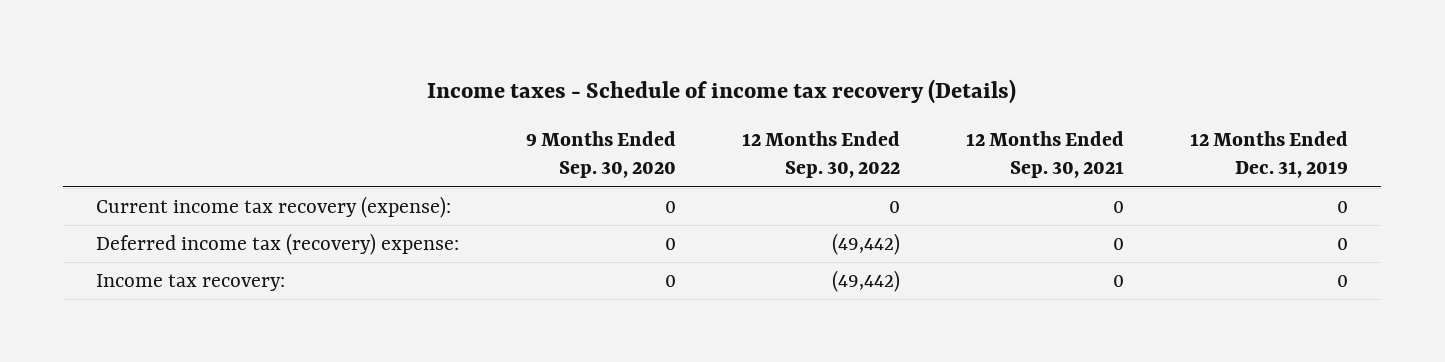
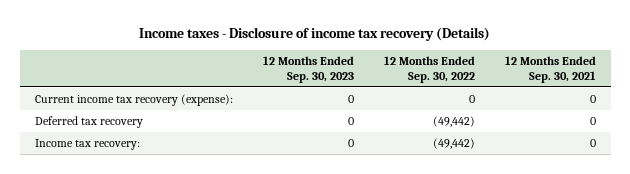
[427,79,1017,105] Income taxes - Schedule of income tax recovery (Details) -> [139,27,491,42] Income taxes - Disclosure of income tax recovery (Details)
[525,130,676,179] 9 Months Ended Sep. 30, 2020 -> none
[1190,130,1349,179] 12 Months Ended Dec. 31, 2019 -> none
none -> [262,56,354,83] 12 Months Ended Sep. 30, 2023
[96,233,460,256] Deferred income tax (recovery) expense: -> [34,116,143,129] Deferred tax recovery

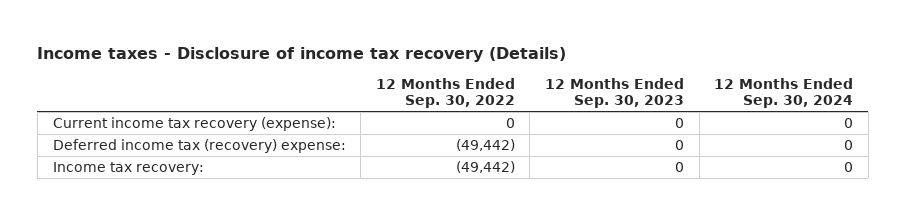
[504,56,596,83] 12 Months Ended Sep. 30, 2021 -> none
none -> [714,78,854,109] 12 Months Ended Sep. 30, 2024
[34,116,143,129] Deferred tax recovery -> [52,139,346,154] Deferred income tax (recovery) expense:

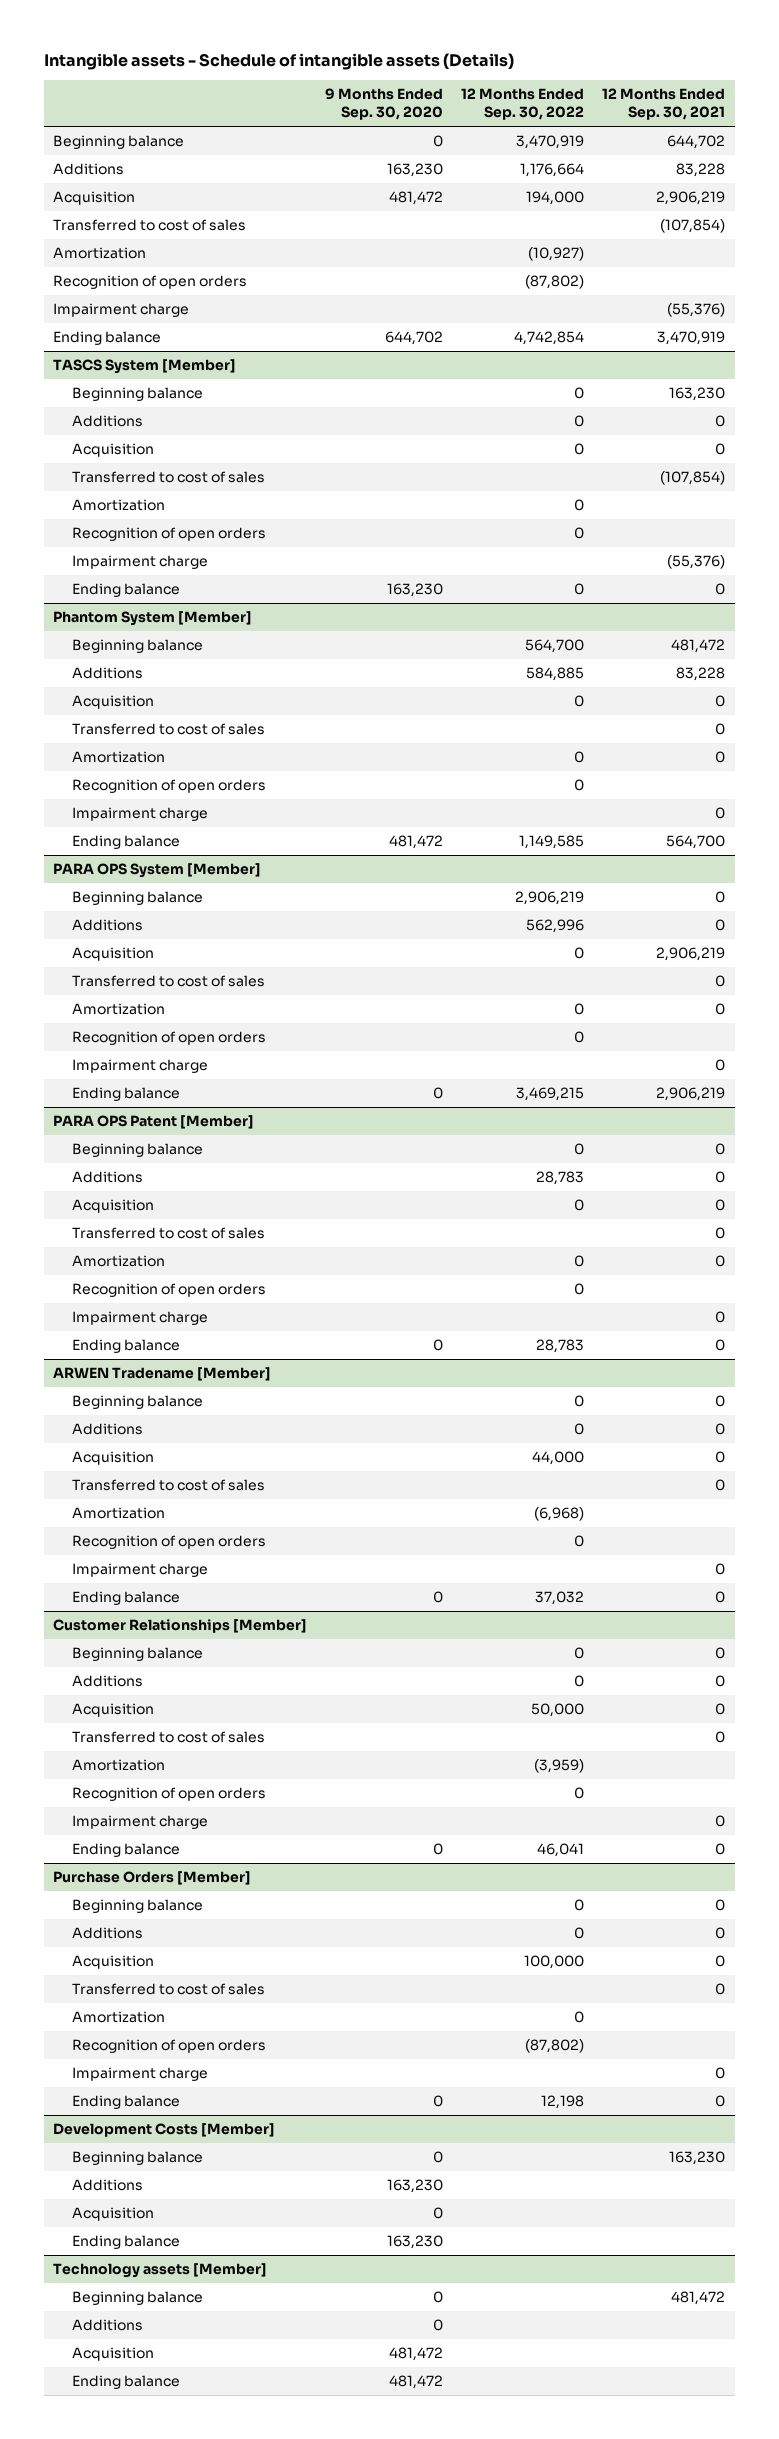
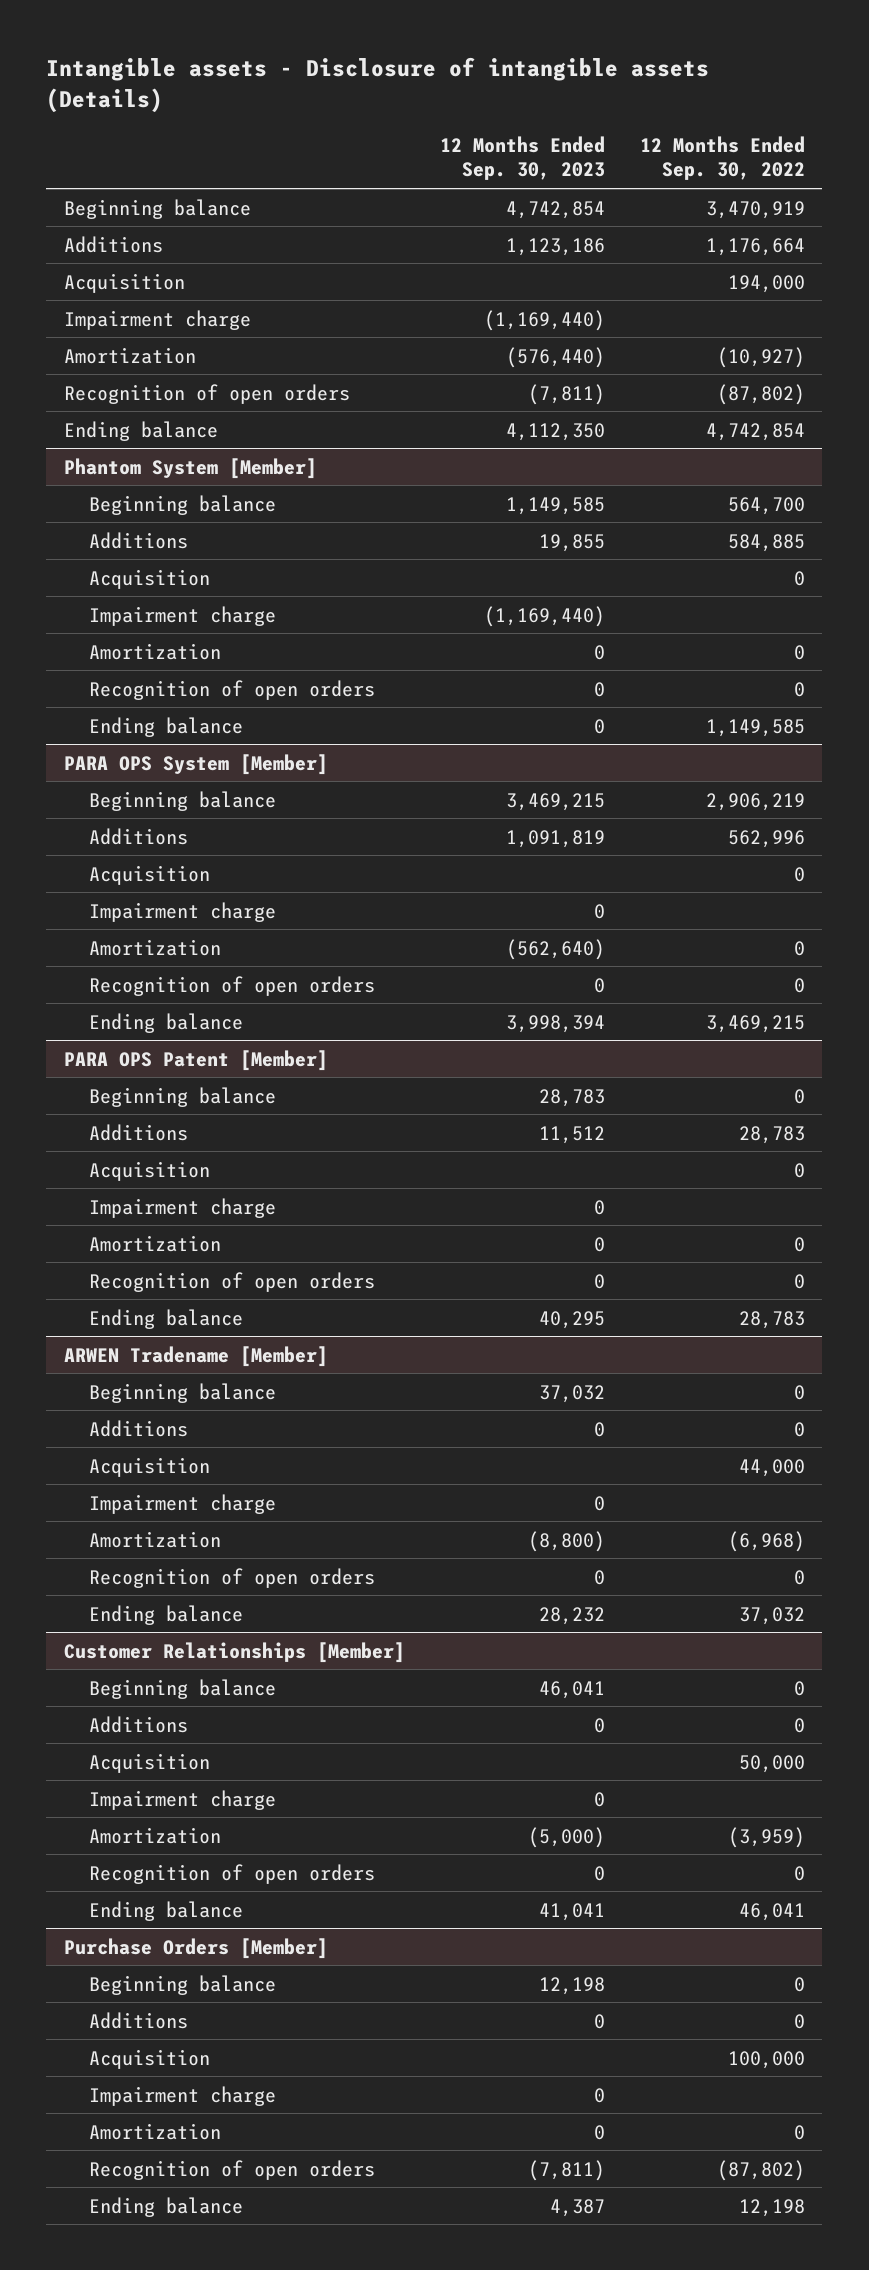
[44,52,515,70] Intangible assets - Schedule of intangible assets (Details) -> [46,57,710,113] Intangible assets - Disclosure of intangible assets (Details)
[325,88,444,120] 9 Months Ended Sep. 30, 2020 -> none
[602,88,726,120] 12 Months Ended Sep. 30, 2021 -> none
none -> [439,135,605,181] 12 Months Ended Sep. 30, 2023
[53,219,247,232] Transferred to cost of sales -> none
[53,303,190,318] Impairment charge -> [63,309,251,330] Impairment charge
[53,359,237,375] TASCS System [Member] -> none
[72,387,204,402] Beginning balance -> none
[72,415,144,428] Additions -> none
[72,443,155,458] Acquisition -> none
[72,471,266,484] Transferred to cost of sales -> none
[72,499,166,512] Amortization -> none
[72,527,267,542] Recognition of open orders -> none
[72,555,209,570] Impairment charge -> none
[72,583,181,598] Ending balance -> none
[72,723,266,736] Transferred to cost of sales -> none
[72,807,209,822] Impairment charge -> [88,605,276,626] Impairment charge
[72,975,266,988] Transferred to cost of sales -> none
[72,1059,209,1074] Impairment charge -> [88,901,276,922] Impairment charge
[72,1227,266,1240] Transferred to cost of sales -> none
[72,1311,209,1326] Impairment charge -> [88,1197,276,1218] Impairment charge
[72,1479,266,1492] Transferred to cost of sales -> none
[72,1563,209,1578] Impairment charge -> [88,1493,276,1514] Impairment charge
[72,1731,266,1744] Transferred to cost of sales -> none
[72,1815,209,1830] Impairment charge -> [88,1789,276,1810] Impairment charge
[72,1983,266,1996] Transferred to cost of sales -> none
[72,2067,209,2082] Impairment charge -> [88,2085,276,2106] Impairment charge
[53,2123,276,2138] Development Costs [Member] -> none
[72,2151,204,2166] Beginning balance -> none
[72,2179,144,2192] Additions -> none
[72,2207,155,2222] Acquisition -> none
[72,2235,181,2250] Ending balance -> none
[53,2263,268,2279] Technology assets [Member] -> none
[72,2291,204,2306] Beginning balance -> none
[72,2319,144,2332] Additions -> none
[72,2347,155,2362] Acquisition -> none
[72,2375,181,2390] Ending balance -> none

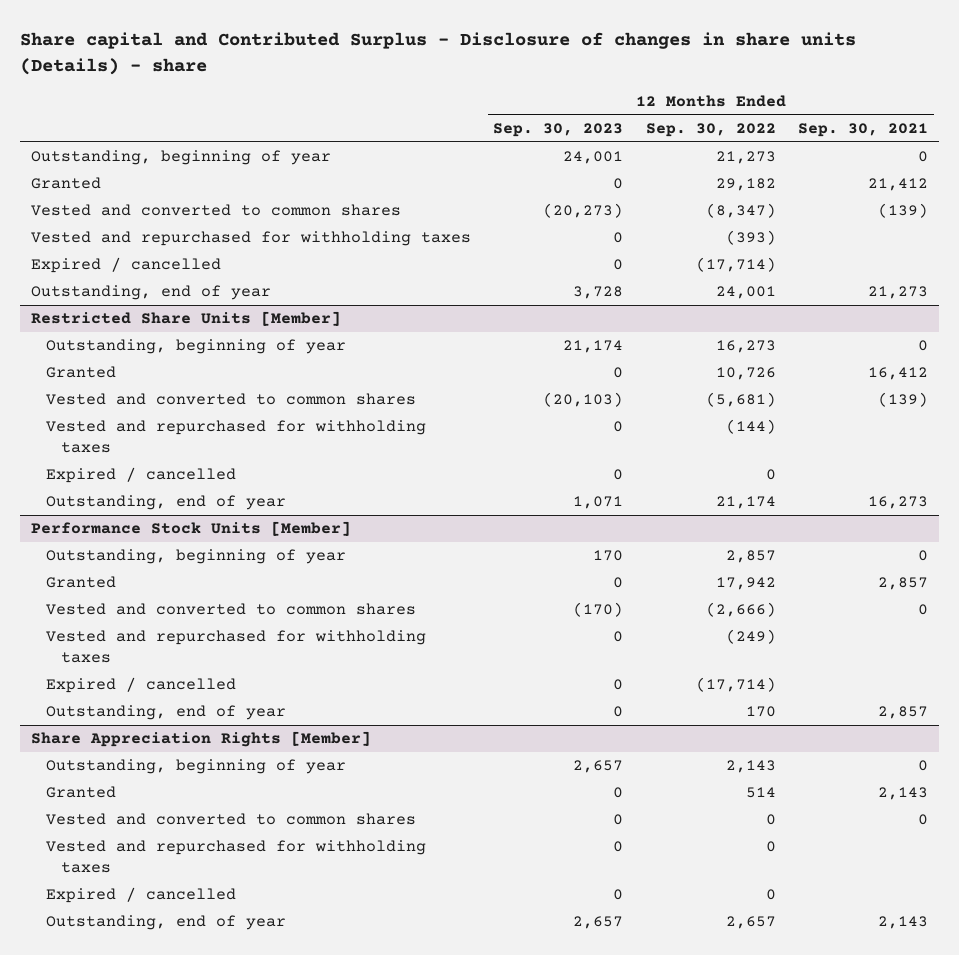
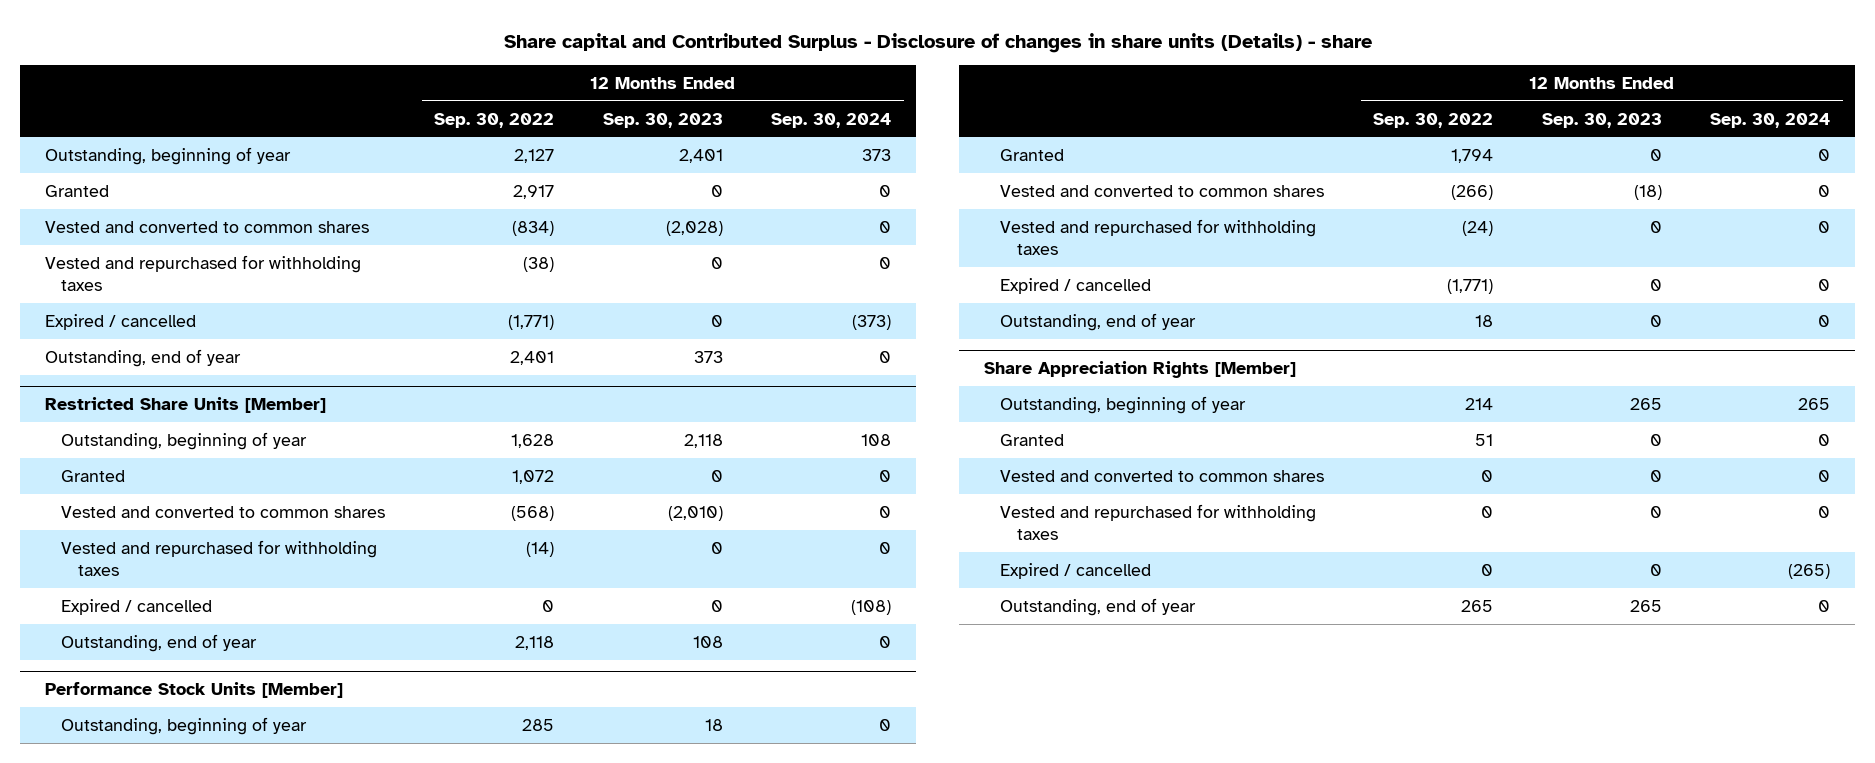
[798,122,929,137] Sep. 30, 2021 -> none
none -> [771,112,892,128] Sep. 30, 2024
[563,151,624,165] 24,001 -> [678,148,723,163] 2,401
[715,151,776,165] 21,273 -> [514,148,555,163] 2,127
[715,178,776,192] 29,182 -> [513,184,555,199] 2,917
[543,203,624,219] (20,273) -> [665,220,723,236] (2,028)
[705,203,776,219] (8,347) -> [512,220,555,236] (834)
[725,230,776,246] (393) -> [523,256,555,272] (38)
[695,257,776,273] (17,714) -> [508,314,555,330] (1,771)
[573,286,624,300] 3,728 -> [693,350,723,363] 373
[715,286,776,300] 24,001 -> [510,350,555,365] 2,401
[563,340,624,354] 21,174 -> [683,433,723,448] 2,118
[715,340,776,354] 16,273 -> [511,433,555,448] 1,628
[715,367,776,381] 10,726 -> [512,469,555,484] 1,072
[543,392,624,408] (20,103) -> [667,505,723,521] (2,010)
[705,392,776,408] (5,681) -> [511,505,555,521] (568)
[725,419,776,435] (144) -> [526,541,555,557] (14)
[573,496,624,510] 1,071 -> [692,635,723,648] 108
[715,496,776,510] 21,174 -> [515,635,555,650] 2,118
[593,550,624,562] 170 -> [704,718,723,731] 18
[725,550,776,564] 2,857 -> [522,718,555,731] 285
[715,577,776,591] 17,942 -> [1451,148,1494,163] 1,794
[573,602,624,618] (170) -> [1633,184,1662,200] (18)
[705,602,776,618] (2,666) -> [1451,184,1494,200] (266)
[725,629,776,645] (249) -> [1462,220,1494,236] (24)
[695,677,776,693] (17,714) -> [1447,278,1494,294] (1,771)
[745,706,776,718] 170 -> [1475,314,1494,327] 18
[573,760,624,774] 2,657 -> [1629,397,1662,410] 265
[725,760,776,774] 2,143 -> [1465,397,1494,410] 214
[745,787,776,799] 514 -> [1475,433,1494,446] 51
[573,916,624,930] 2,657 -> [1629,599,1662,612] 265
[725,916,776,930] 2,657 -> [1461,599,1494,612] 265

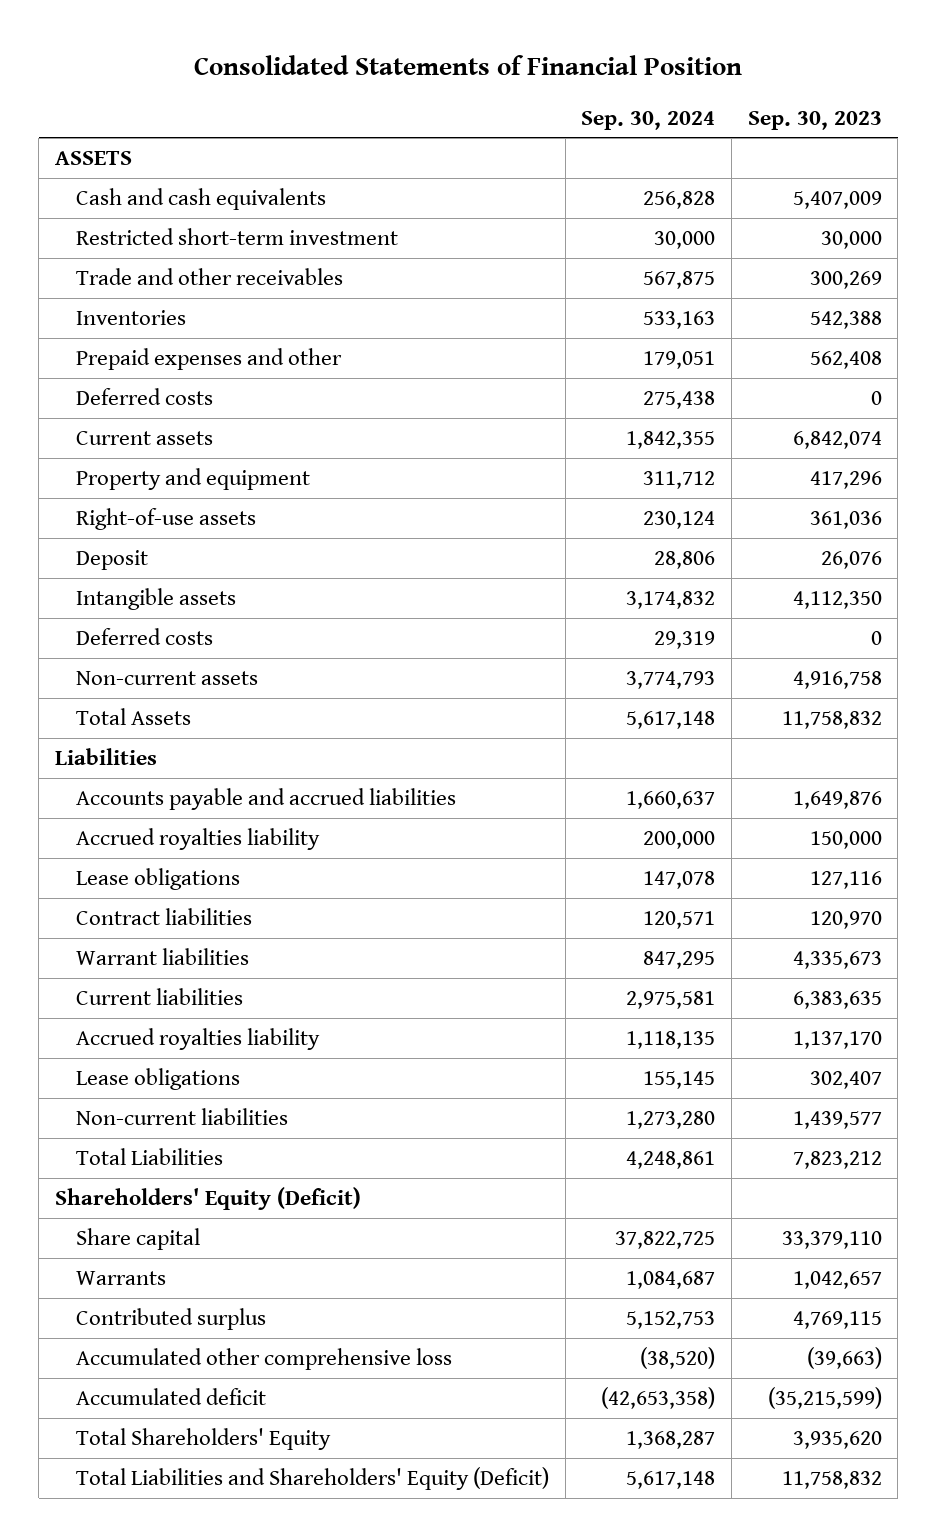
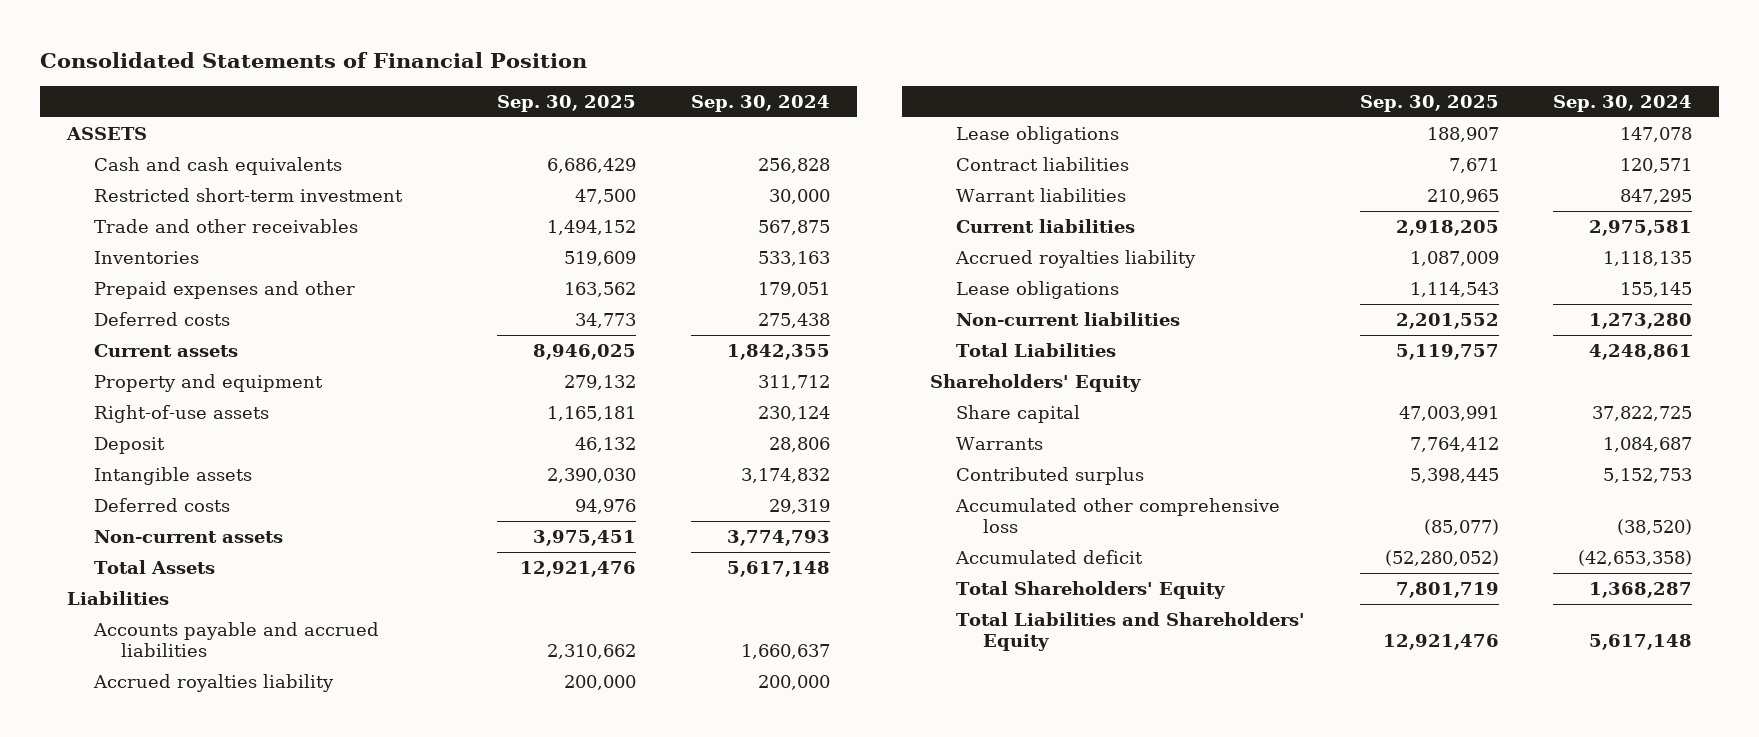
[747,110,882,130] Sep. 30, 2023 -> none
none -> [497,95,637,113] Sep. 30, 2025
[55,1187,362,1211] Shareholders' Equity (Deficit) -> [929,374,1141,393] Shareholders' Equity
[75,1467,549,1491] Total Liabilities and Shareholders' Equity (Deficit) -> [956,612,1306,652] Total Liabilities and Shareholders' Equity

